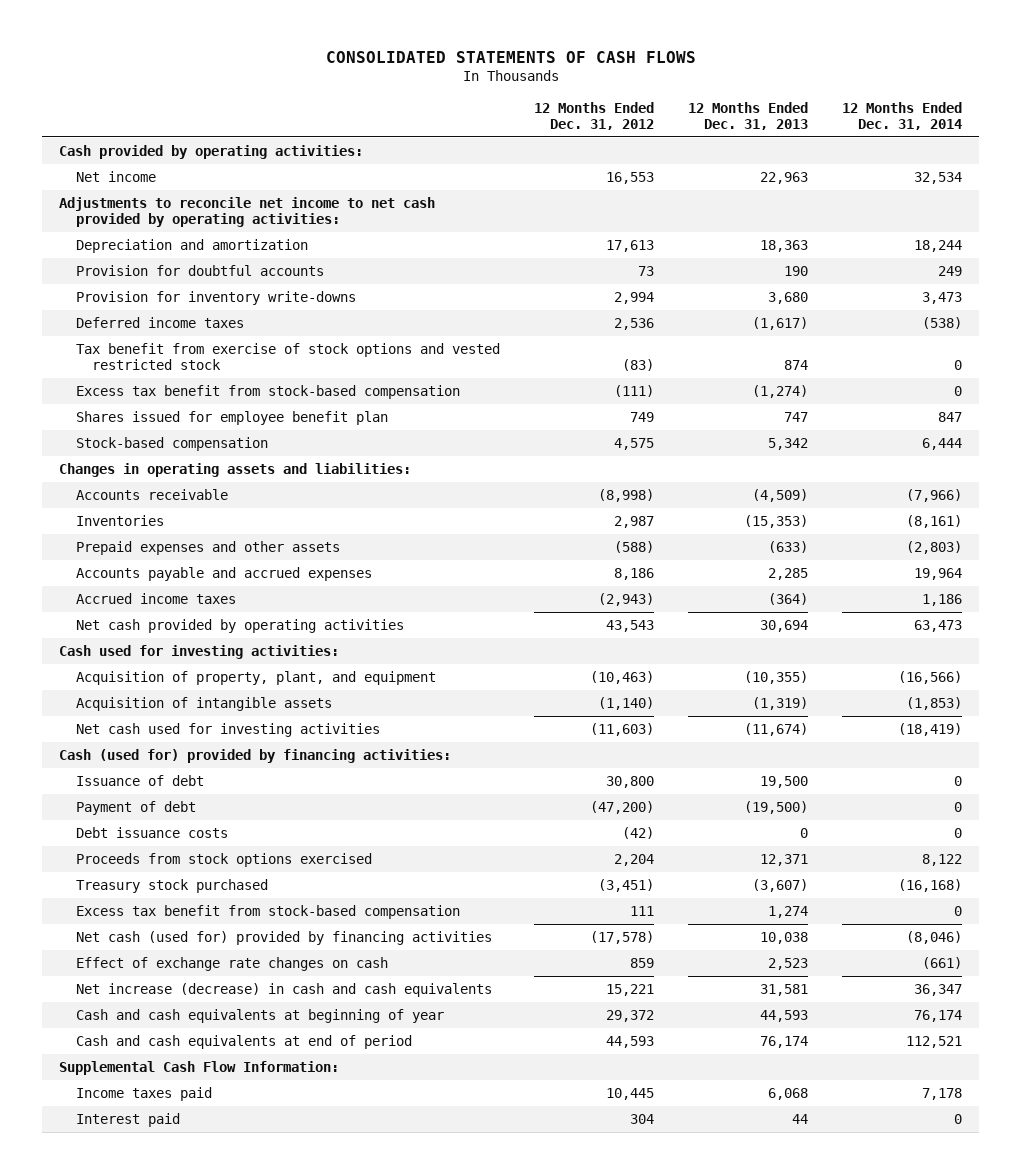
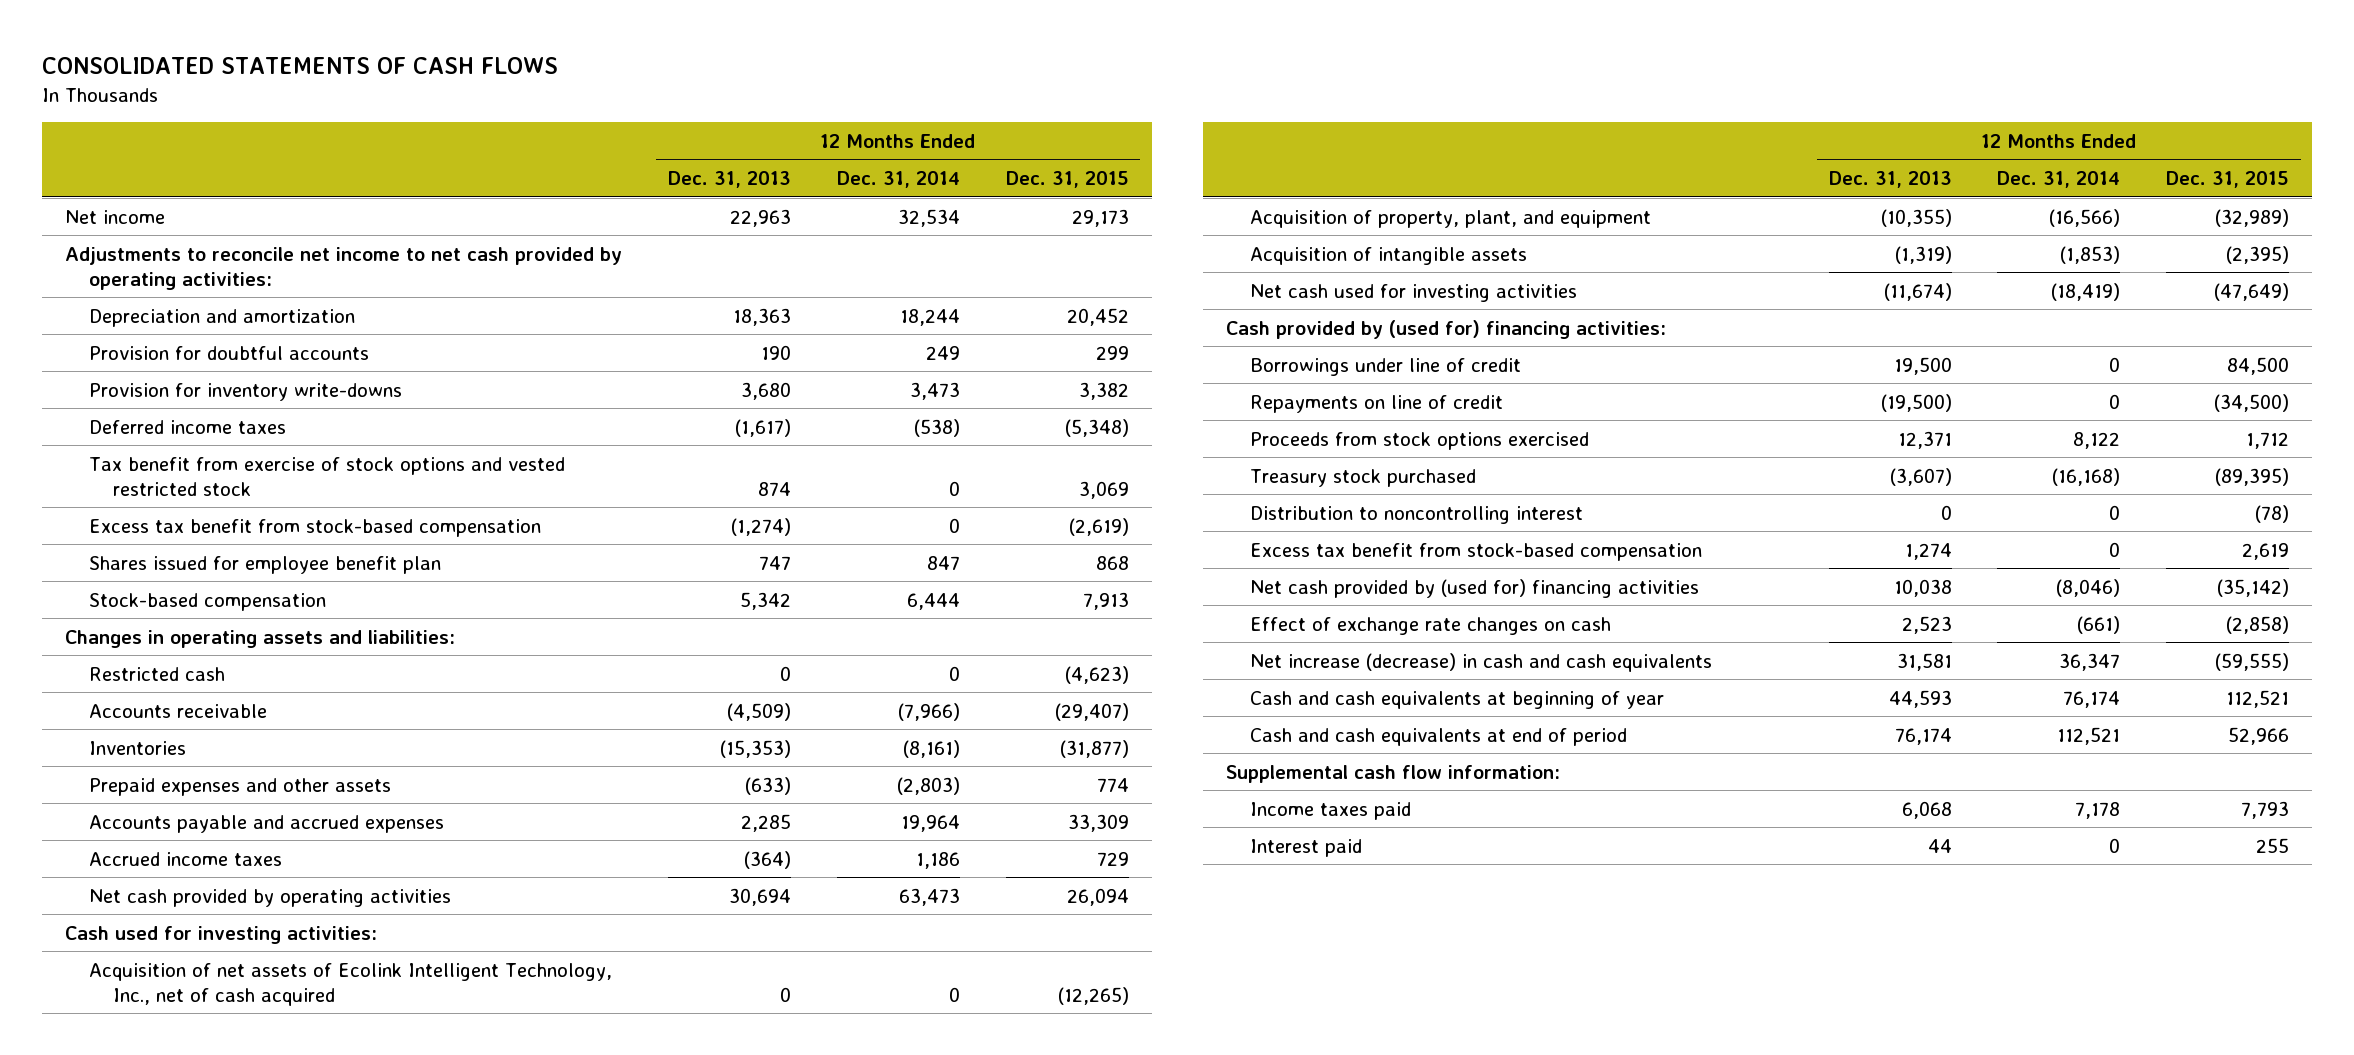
[533,101,654,130] 12 Months Ended Dec. 31, 2012 -> none
none -> [1005,170,1129,188] Dec. 31, 2015
[59,145,364,160] Cash provided by operating activities: -> none
none -> [89,666,226,681] Restricted cash
none -> [89,962,613,1006] Acquisition of net assets of Ecolink Intelligent Technology, Inc., net of cash acquired
[75,827,228,839] Debt issuance costs -> none
[59,749,452,764] Cash (used for) provided by financing activities: -> [1225,319,1666,339] Cash provided by (used for) financing activities:
[75,775,204,787] Issuance of debt -> [1249,357,1521,376] Borrowings under line of credit
[75,801,196,816] Payment of debt -> [1249,394,1503,413] Repayments on line of credit
none -> [1249,505,1583,524] Distribution to noncontrolling interest
[75,931,492,946] Net cash (used for) provided by financing activities -> [1249,578,1699,598] Net cash provided by (used for) financing activities
[59,1061,340,1076] Supplemental Cash Flow Information: -> [1225,764,1560,783] Supplemental cash flow information:

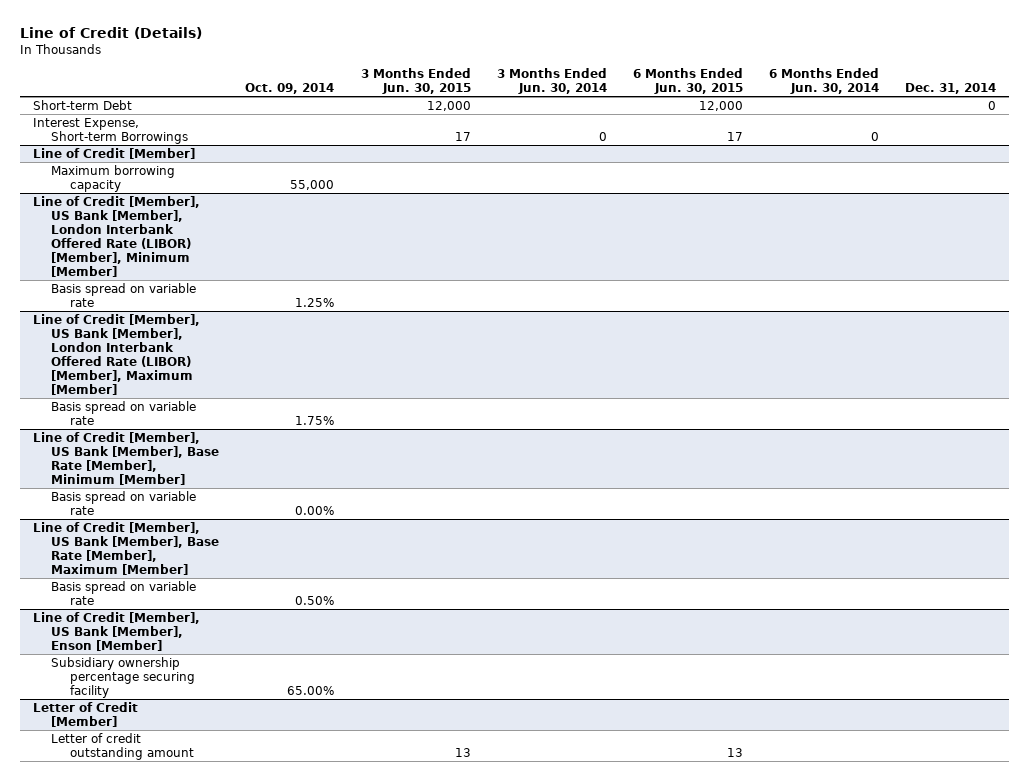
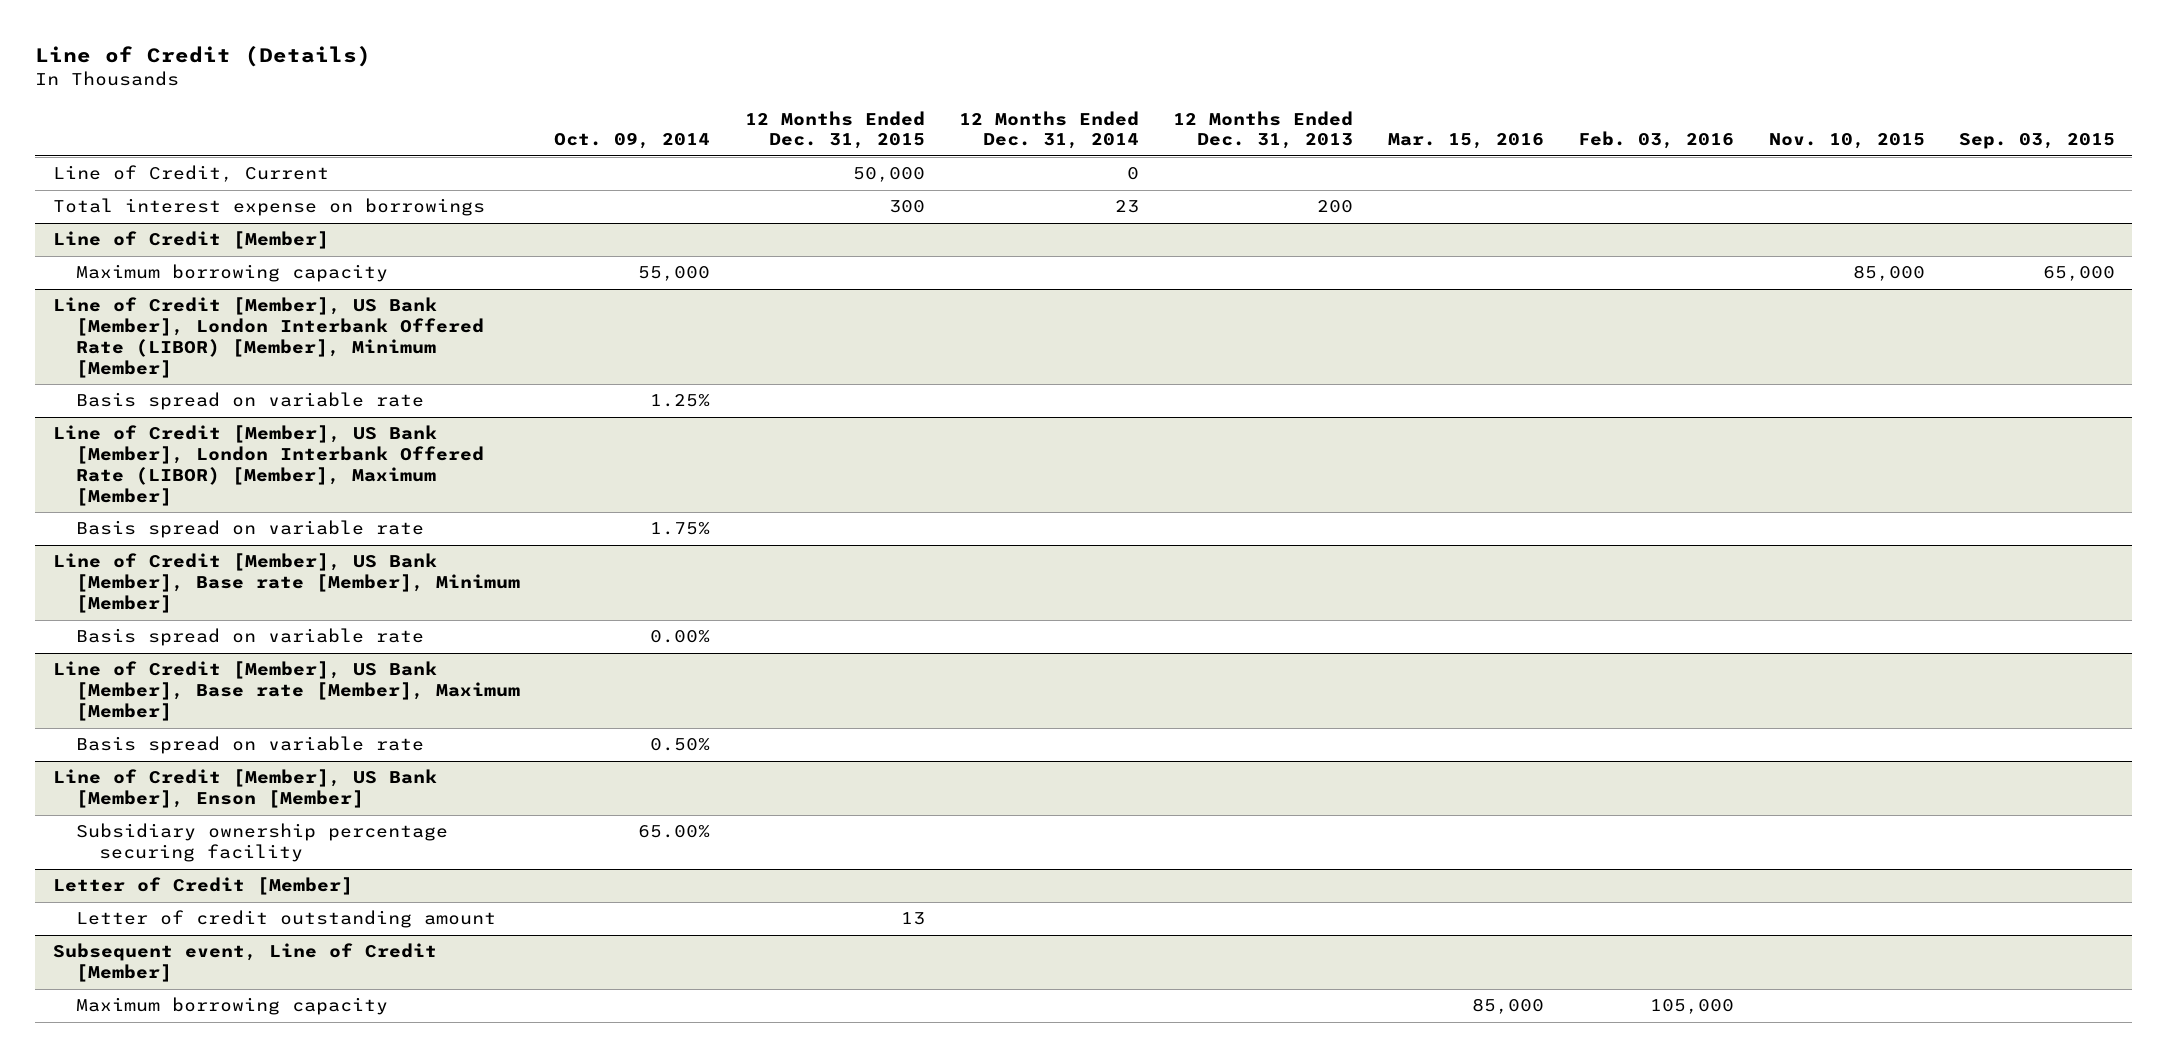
[360,67,471,94] 3 Months Ended Jun. 30, 2015 -> none
[496,67,607,94] 3 Months Ended Jun. 30, 2014 -> none
[632,67,743,94] 6 Months Ended Jun. 30, 2015 -> none
[768,67,879,94] 6 Months Ended Jun. 30, 2014 -> none
[904,82,996,94] Dec. 31, 2014 -> none
none -> [744,110,925,150] 12 Months Ended Dec. 31, 2015
none -> [958,110,1139,150] 12 Months Ended Dec. 31, 2014
none -> [1173,110,1354,150] 12 Months Ended Dec. 31, 2013
none -> [1387,133,1544,150] Mar. 15, 2016
none -> [1578,131,1735,150] Feb. 03, 2016
none -> [1768,133,1925,150] Nov. 10, 2015
none -> [1959,133,2116,150] Sep. 03, 2015
[33,99,133,110] Short-term Debt -> [52,165,329,183] Line of Credit, Current
[33,117,189,144] Interest Expense, Short-term Borrowings -> [52,198,485,217] Total interest expense on borrowings
[33,431,220,486] Line of Credit [Member], US Bank [Member], Base Rate [Member], Minimum [Member] -> [52,553,520,614] Line of Credit [Member], US Bank [Member], Base rate [Member], Minimum [Member]
[33,521,220,576] Line of Credit [Member], US Bank [Member], Base Rate [Member], Maximum [Member] -> [52,661,520,722] Line of Credit [Member], US Bank [Member], Base rate [Member], Maximum [Member]
none -> [52,943,437,983] Subsequent event, Line of Credit [Member]
none -> [75,997,388,1016] Maximum borrowing capacity

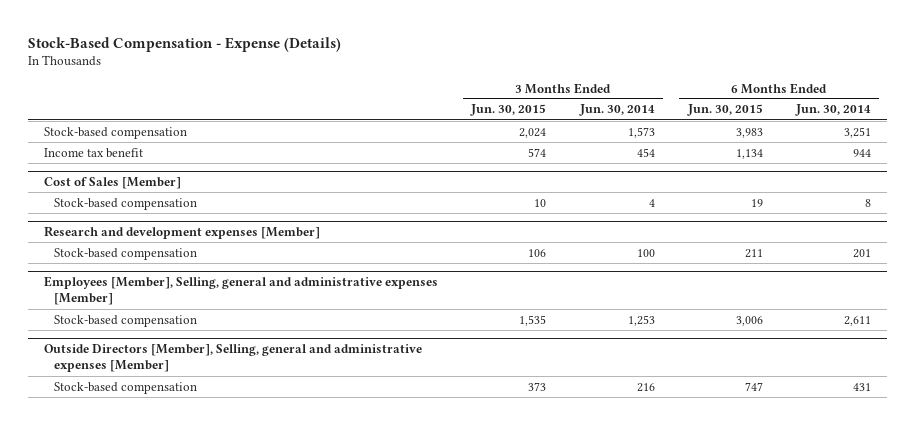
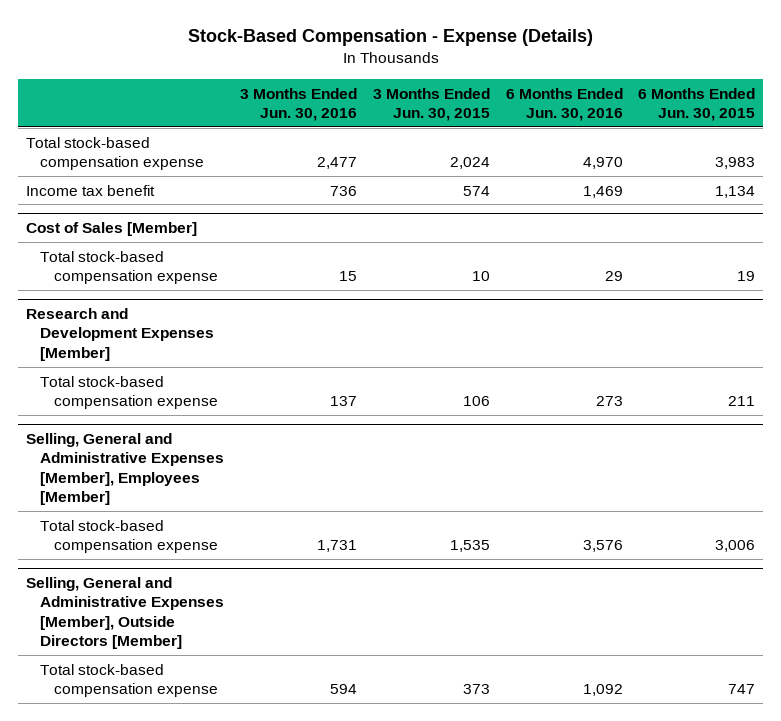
[578,104,655,117] Jun. 30, 2014 -> none
[794,104,871,117] Jun. 30, 2014 -> none
none -> [239,87,357,121] 3 Months Ended Jun. 30, 2016
none -> [505,87,623,121] 6 Months Ended Jun. 30, 2016
[44,126,188,139] Stock-based compensation -> [26,136,205,170] Total stock-based compensation expense
[54,197,198,210] Stock-based compensation -> [40,250,219,284] Total stock-based compensation expense
[44,225,321,239] Research and development expenses [Member] -> [26,308,215,361] Research and Development Expenses [Member]
[54,247,198,260] Stock-based compensation -> [40,375,219,409] Total stock-based compensation expense
[44,275,439,306] Employees [Member], Selling, general and administrative expenses [Member] -> [26,433,225,506] Selling, General and Administrative Expenses [Member], Employees [Member]
[54,314,198,327] Stock-based compensation -> [40,519,219,553] Total stock-based compensation expense
[44,343,423,373] Outside Directors [Member], Selling, general and administrative expenses [Member] -> [26,577,225,650] Selling, General and Administrative Expenses [Member], Outside Directors [Member]
[54,381,198,394] Stock-based compensation -> [40,663,219,697] Total stock-based compensation expense

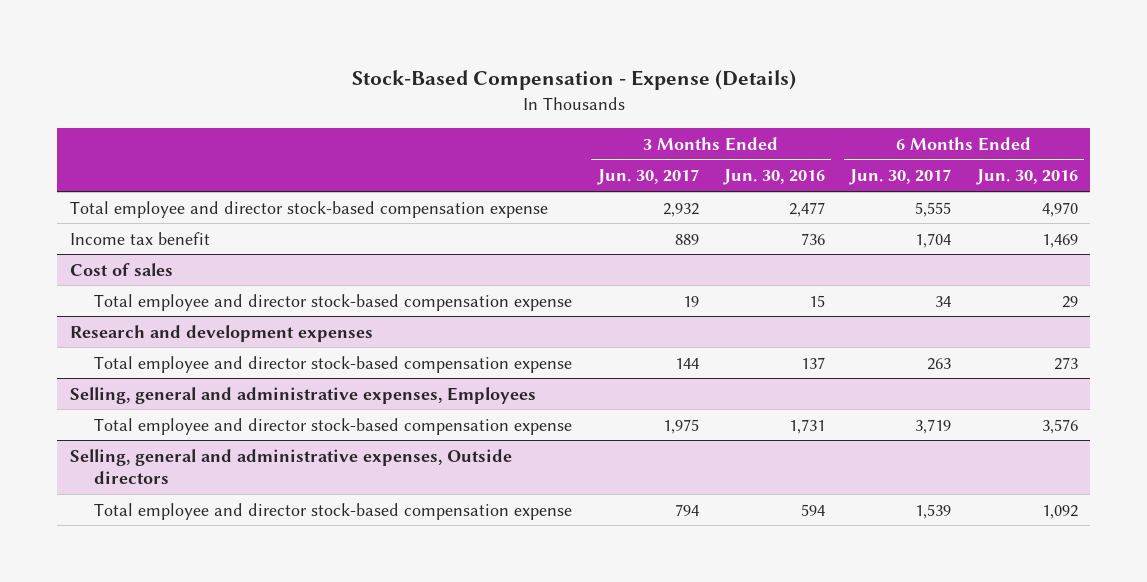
[372,87,490,121] 3 Months Ended Jun. 30, 2015 -> none
[638,87,756,121] 6 Months Ended Jun. 30, 2015 -> none
none -> [596,169,699,186] Jun. 30, 2017
none -> [849,169,952,186] Jun. 30, 2017
[26,136,205,170] Total stock-based compensation expense -> [69,200,548,218] Total employee and director stock-based compensation expense
[26,222,198,237] Cost of Sales [Member] -> [69,262,173,276] Cost of sales
[40,250,219,284] Total stock-based compensation expense -> [94,293,573,311] Total employee and director stock-based compensation expense
[26,308,215,361] Research and Development Expenses [Member] -> [69,324,373,342] Research and development expenses
[40,375,219,409] Total stock-based compensation expense -> [94,355,573,373] Total employee and director stock-based compensation expense
[26,433,225,506] Selling, General and Administrative Expenses [Member], Employees [Member] -> [69,386,536,404] Selling, general and administrative expenses, Employees
[40,519,219,553] Total stock-based compensation expense -> [94,417,573,435] Total employee and director stock-based compensation expense
[26,577,225,650] Selling, General and Administrative Expenses [Member], Outside Directors [Member] -> [69,448,512,485] Selling, general and administrative expenses, Outside directors
[40,663,219,697] Total stock-based compensation expense -> [94,502,573,520] Total employee and director stock-based compensation expense

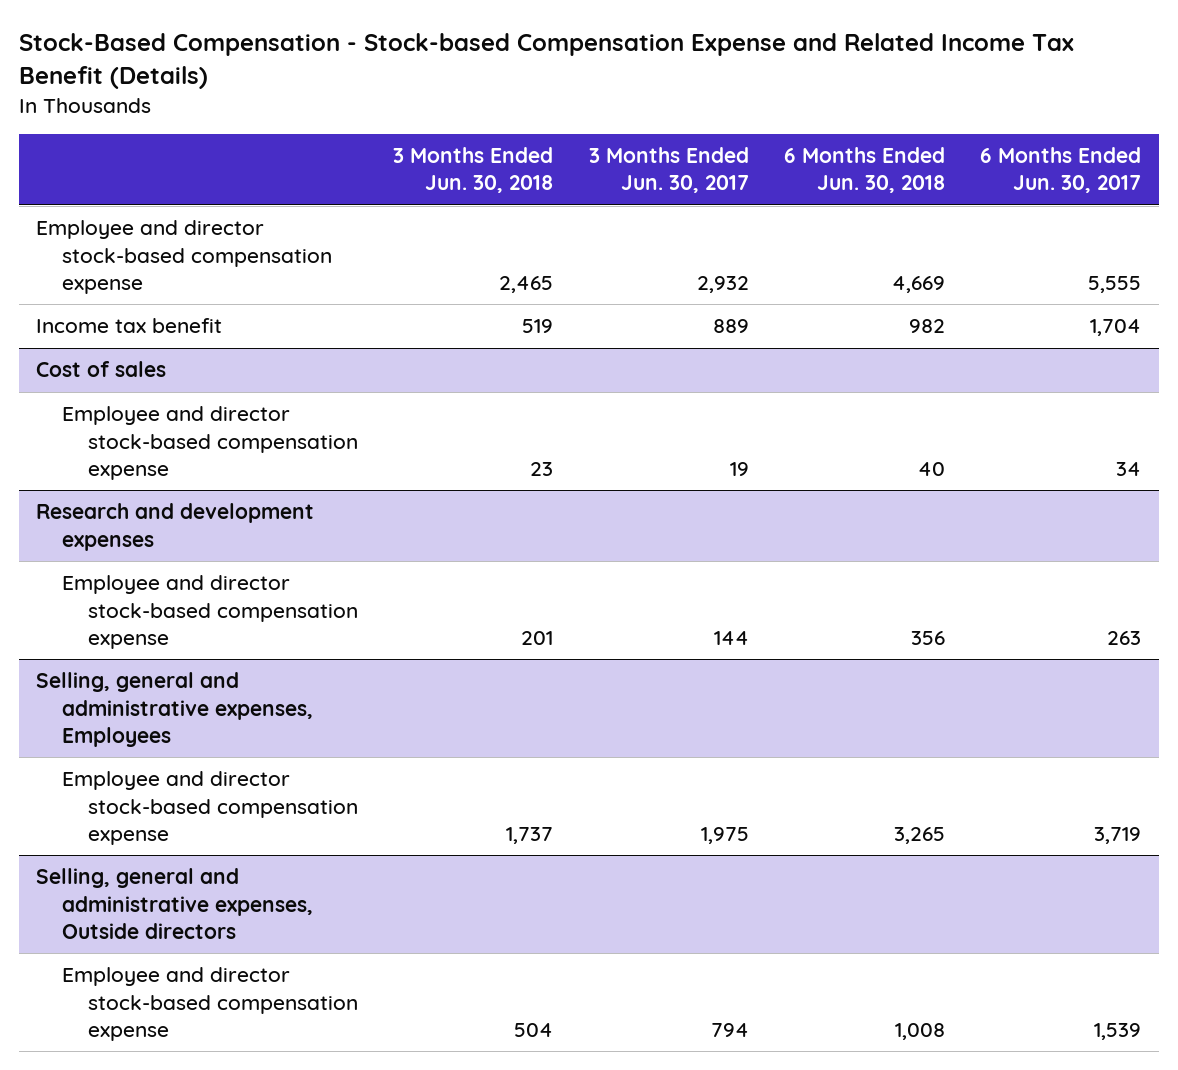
[351,70,796,91] Stock-Based Compensation - Expense (Details) -> [18,33,1074,90] Stock-Based Compensation - Stock-based Compensation Expense and Related Income Tax Benefit (Details)
[722,169,825,186] Jun. 30, 2016 -> none
[975,169,1078,186] Jun. 30, 2016 -> none
none -> [393,147,554,194] 3 Months Ended Jun. 30, 2018
none -> [784,147,946,194] 6 Months Ended Jun. 30, 2018
[69,200,548,218] Total employee and director stock-based compensation expense -> [36,220,333,294] Employee and director stock-based compensation expense
[94,293,573,311] Total employee and director stock-based compensation expense -> [62,406,359,480] Employee and director stock-based compensation expense
[94,355,573,373] Total employee and director stock-based compensation expense -> [62,575,359,649] Employee and director stock-based compensation expense
[94,417,573,435] Total employee and director stock-based compensation expense -> [62,771,359,845] Employee and director stock-based compensation expense
[94,502,573,520] Total employee and director stock-based compensation expense -> [62,967,359,1041] Employee and director stock-based compensation expense

